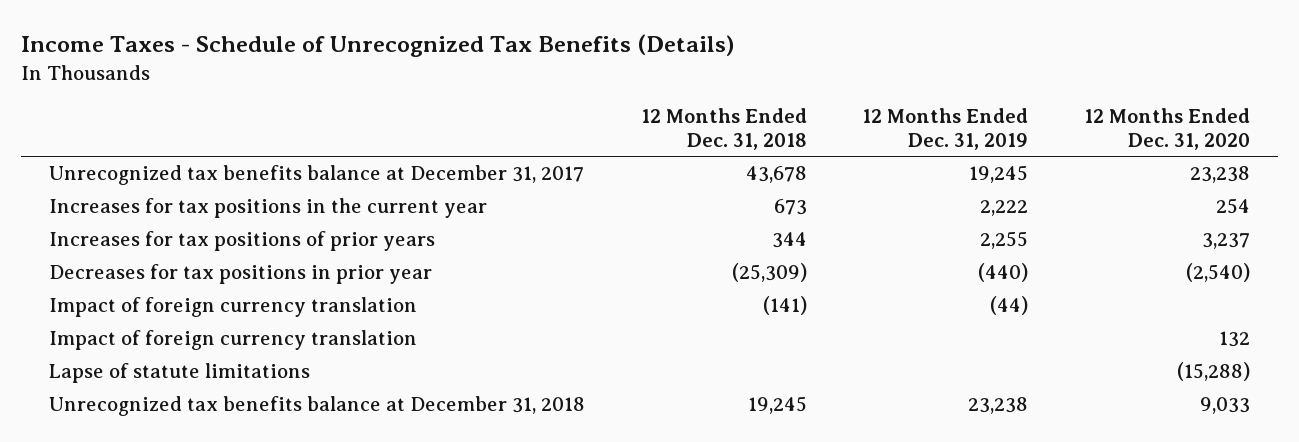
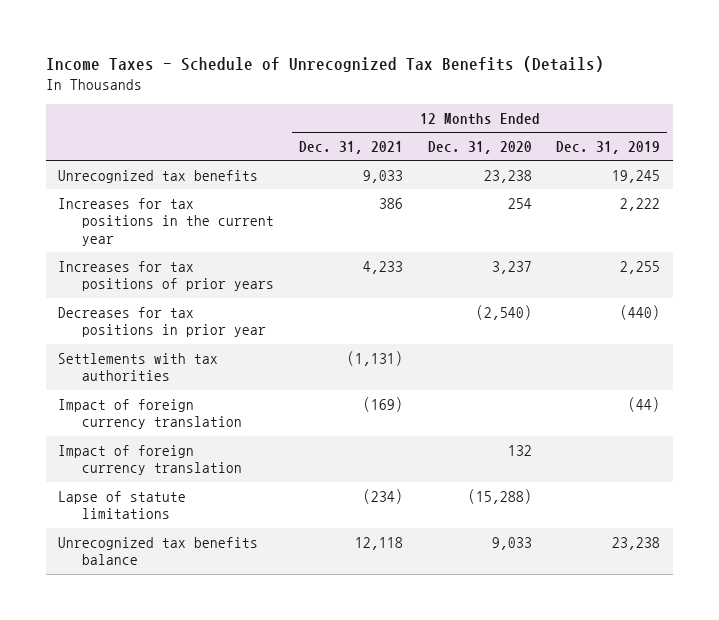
[640,108,807,151] 12 Months Ended Dec. 31, 2018 -> none
none -> [298,140,403,154] Dec. 31, 2021
[48,165,584,186] Unrecognized tax benefits balance at December 31, 2017 -> [58,169,259,183] Unrecognized tax benefits
none -> [58,352,219,382] Settlements with tax authorities
[48,396,585,417] Unrecognized tax benefits balance at December 31, 2018 -> [58,536,259,566] Unrecognized tax benefits balance

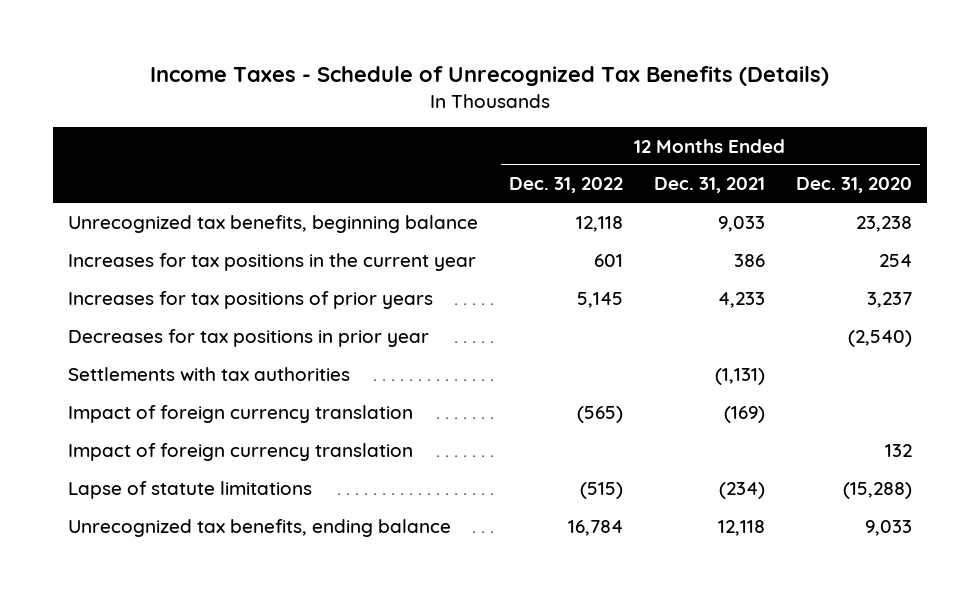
[556,140,661,154] Dec. 31, 2019 -> none
none -> [508,177,623,194] Dec. 31, 2022
[58,169,259,183] Unrecognized tax benefits -> [68,214,479,233] Unrecognized tax benefits, beginning balance
[58,536,259,566] Unrecognized tax benefits balance -> [68,518,452,537] Unrecognized tax benefits, ending balance

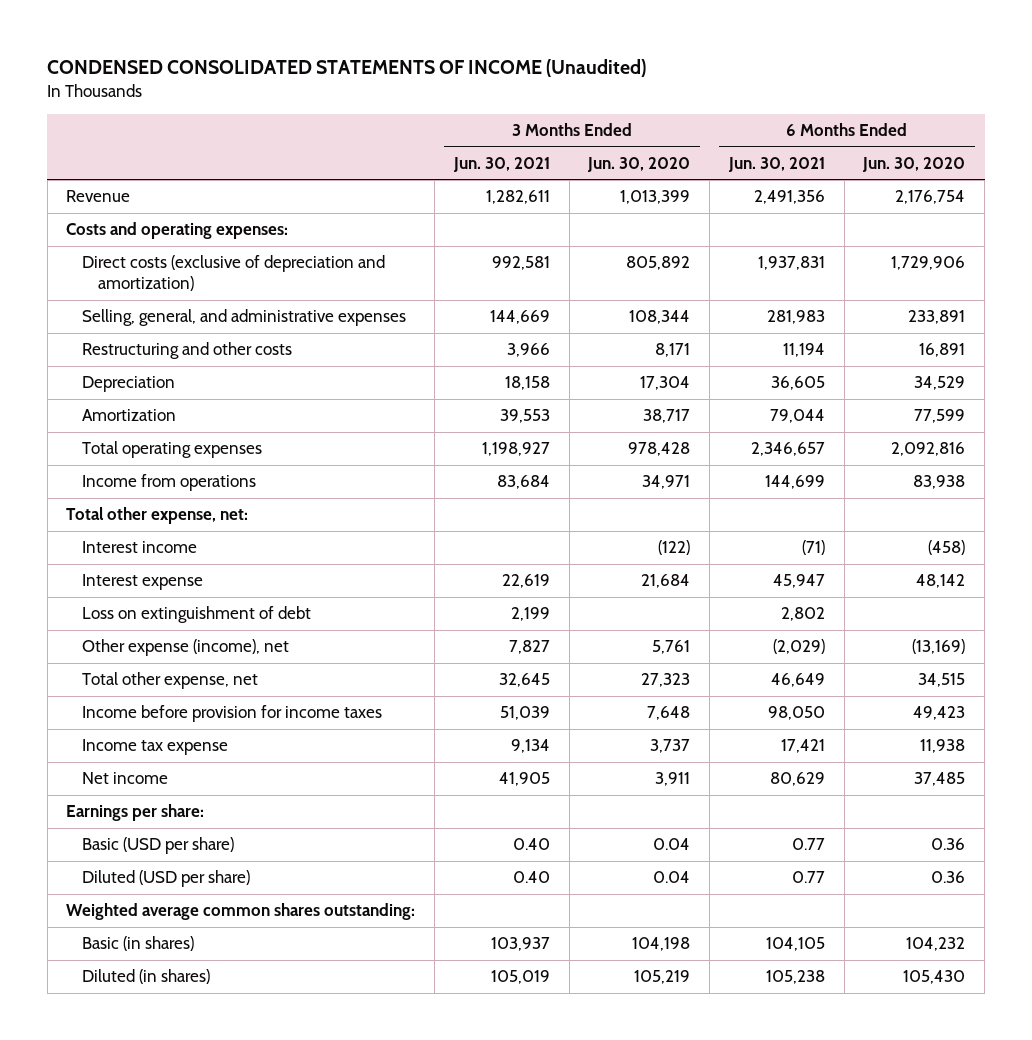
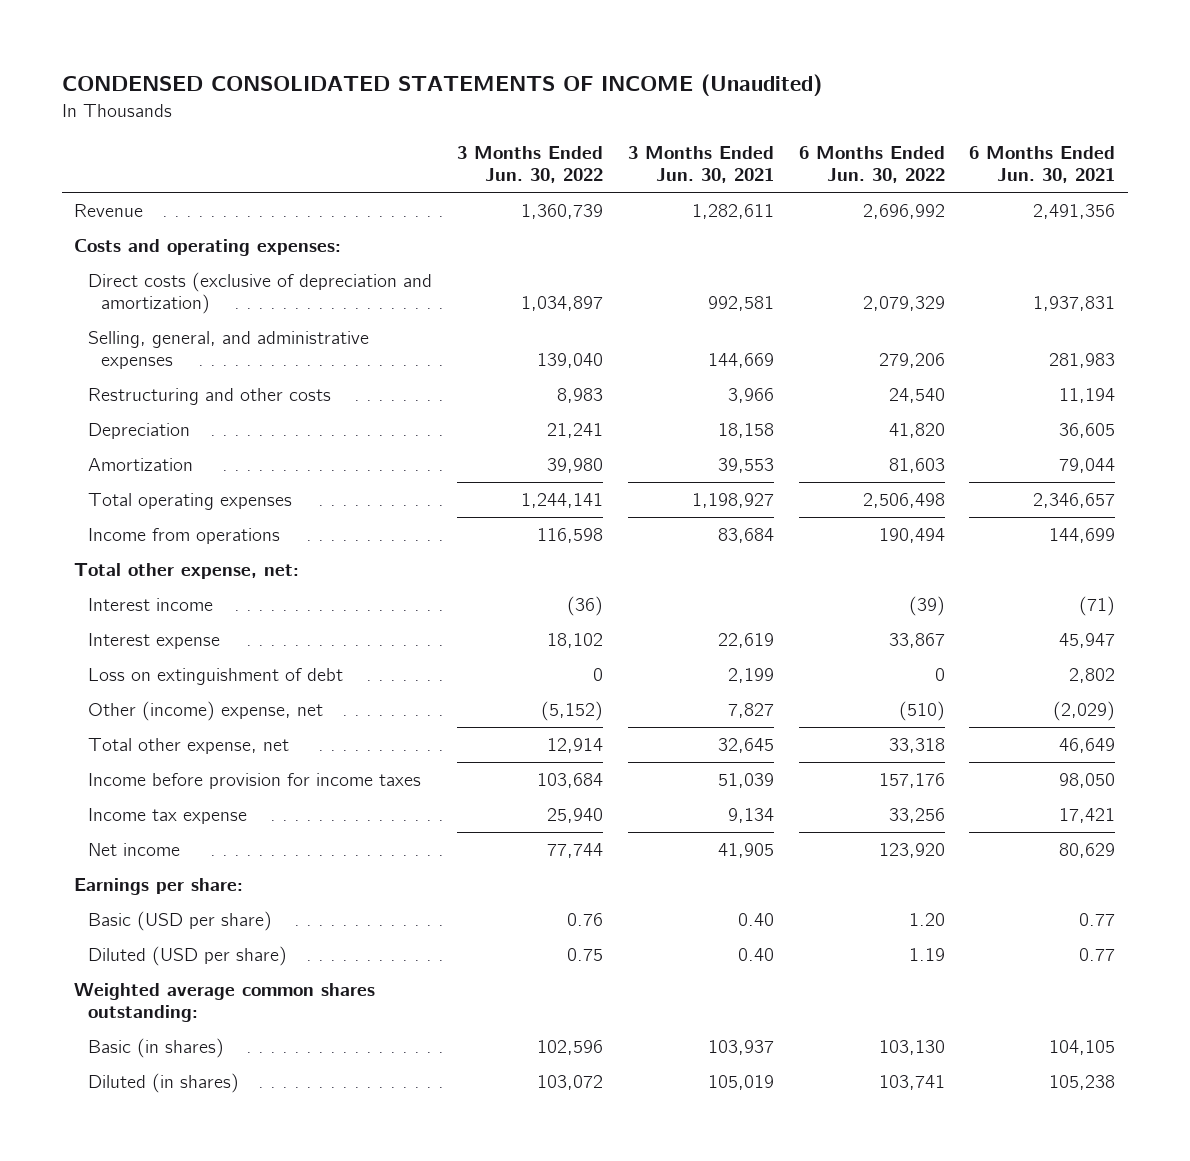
[587,157,691,173] Jun. 30, 2020 -> none
[862,157,966,173] Jun. 30, 2020 -> none
none -> [456,146,603,184] 3 Months Ended Jun. 30, 2022
none -> [798,146,945,184] 6 Months Ended Jun. 30, 2022
[82,639,290,657] Other expense (income), net -> [87,700,323,721] Other (income) expense, net

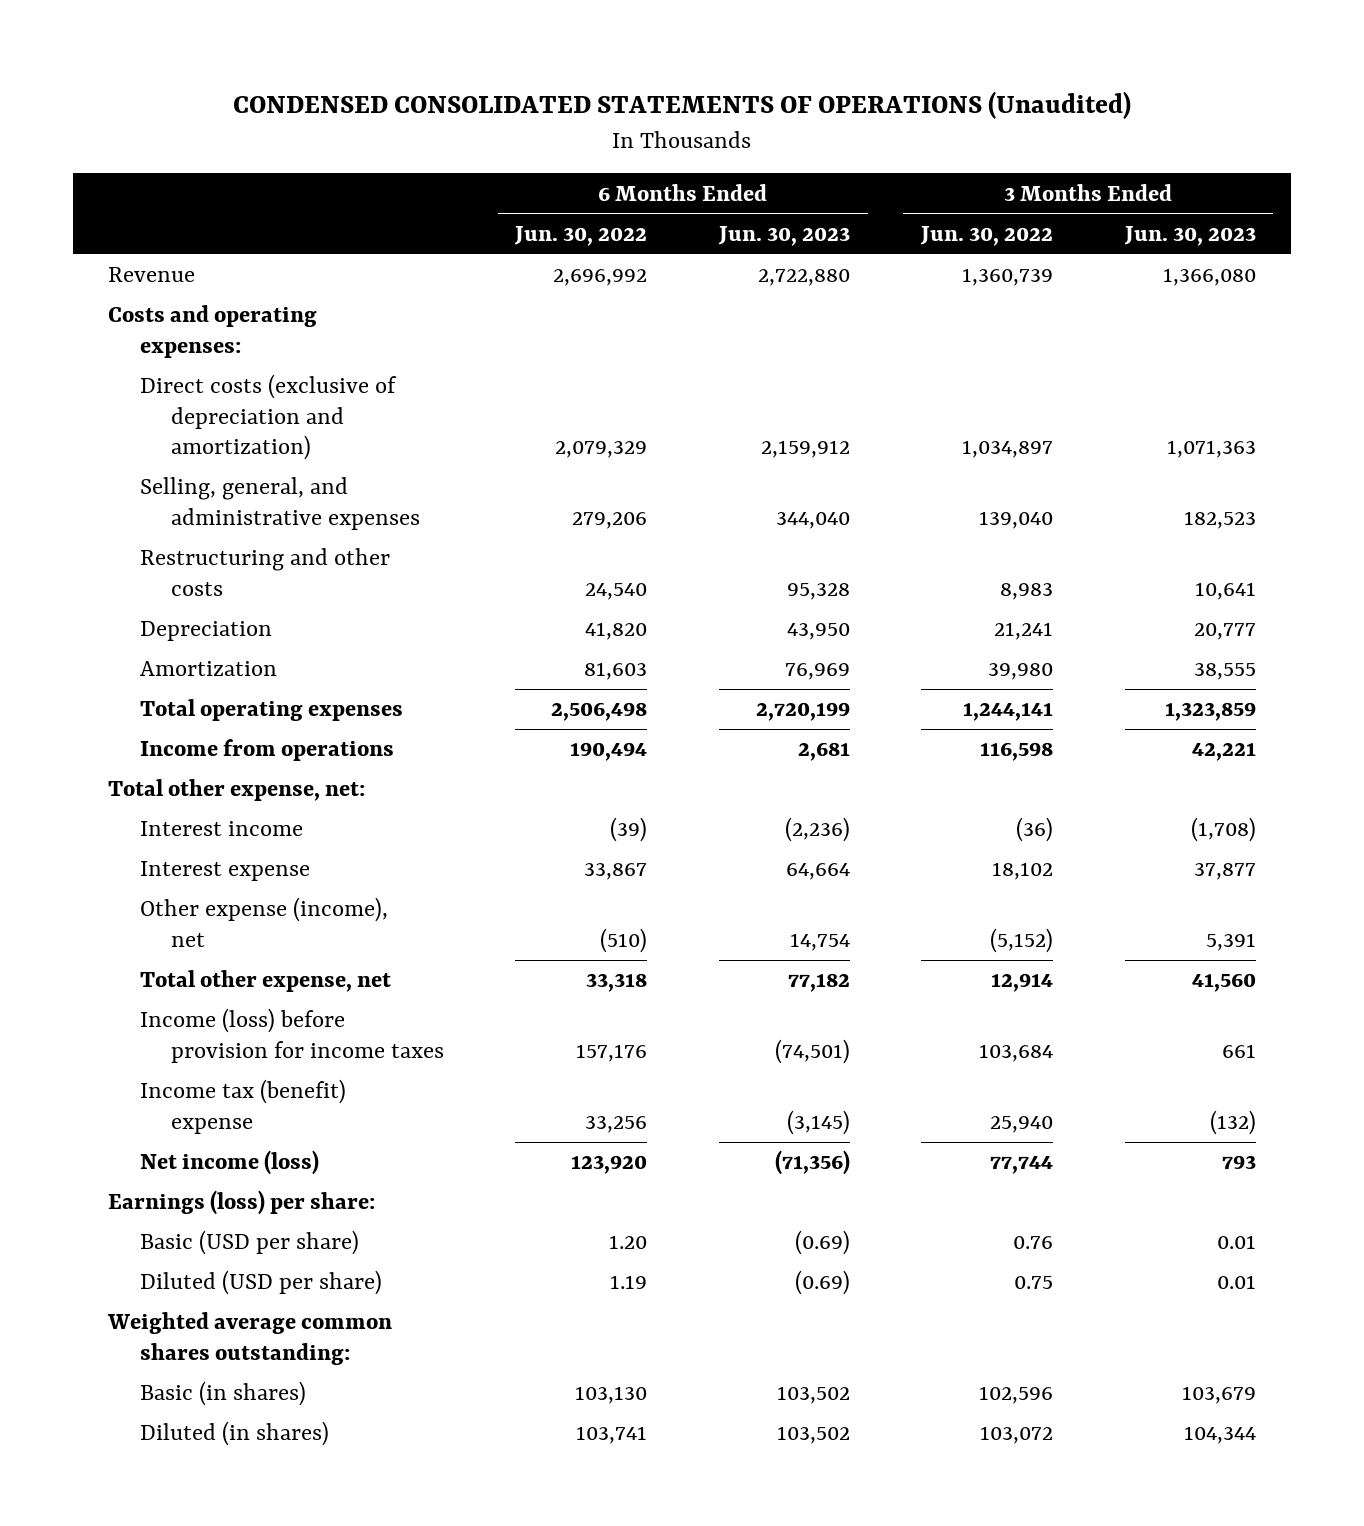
[62,74,823,97] CONDENSED CONSOLIDATED STATEMENTS OF INCOME (Unaudited) -> [233,90,1132,119] CONDENSED CONSOLIDATED STATEMENTS OF OPERATIONS (Unaudited)
[627,146,774,184] 3 Months Ended Jun. 30, 2021 -> none
[969,146,1116,184] 6 Months Ended Jun. 30, 2021 -> none
none -> [717,225,850,246] Jun. 30, 2023
none -> [1123,225,1256,246] Jun. 30, 2023
[87,667,343,685] Loss on extinguishment of debt -> none
[87,700,323,721] Other (income) expense, net -> [139,897,388,947] Other expense (income), net
[87,772,421,789] Income before provision for income taxes -> [139,1008,444,1063] Income (loss) before provision for income taxes
[87,807,247,824] Income tax expense -> [139,1079,346,1134] Income tax (benefit) expense
[87,842,180,856] Net income -> [139,1150,319,1176] Net income (loss)
[74,877,244,895] Earnings per share: -> [108,1190,376,1216] Earnings (loss) per share:

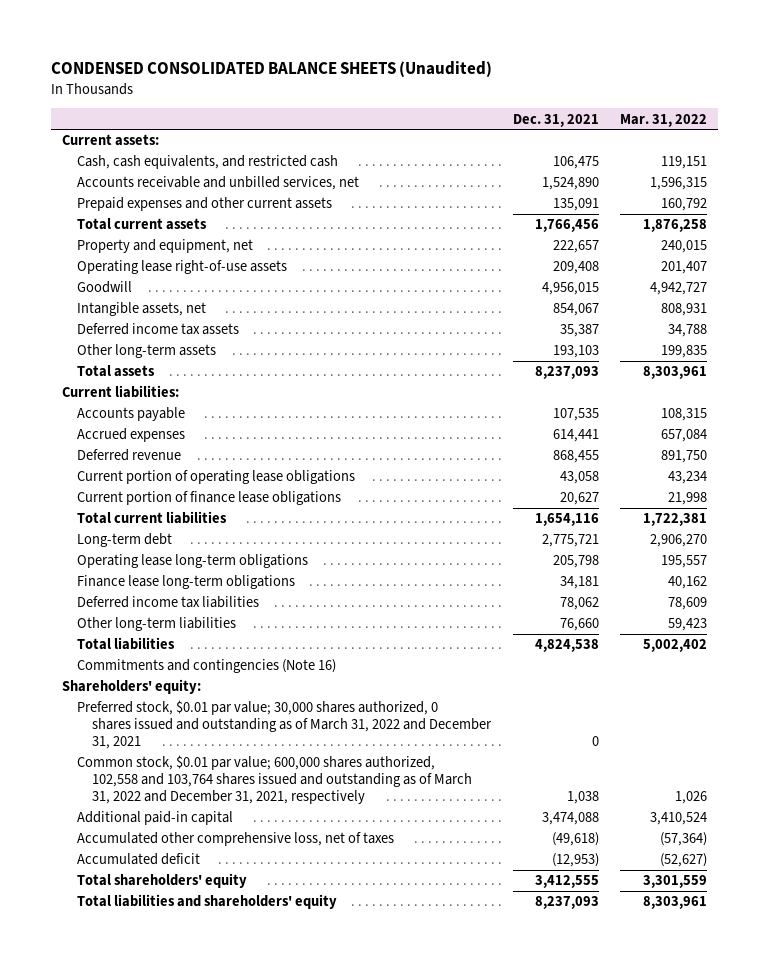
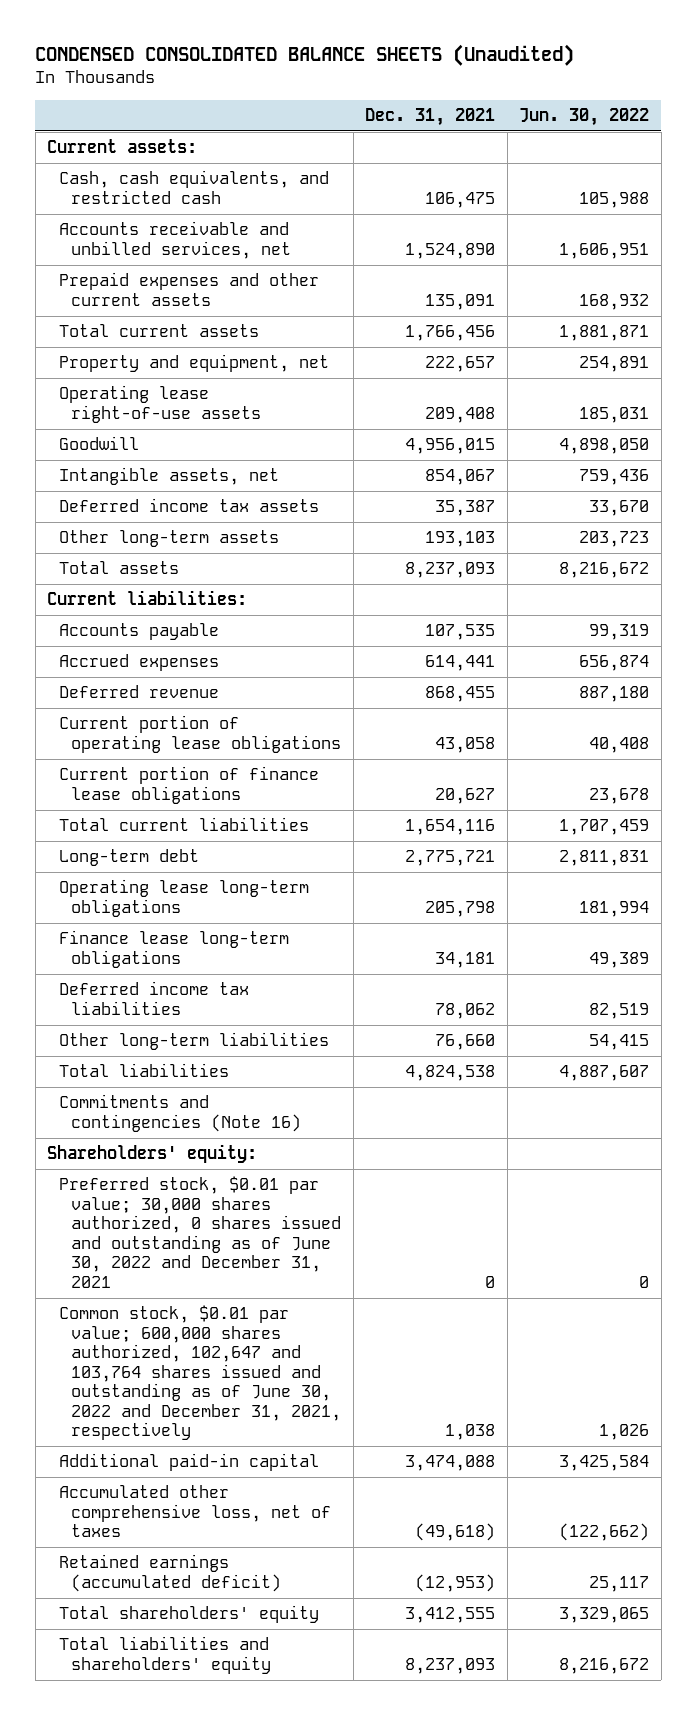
[620,113,708,127] Mar. 31, 2022 -> none
none -> [519,108,650,127] Jun. 30, 2022
[77,700,493,750] Preferred stock, $0.01 par value; 30,000 shares authorized, 0 shares issued and outstanding as of March 31, 2022 and December 31, 2021 -> [59,1176,342,1288] Preferred stock, $0.01 par value; 30,000 shares authorized, 0 shares issued and outstanding as of June 30, 2022 and December 31, 2021
[77,755,473,805] Common stock, $0.01 par value; 600,000 shares authorized, 102,558 and 103,764 shares issued and outstanding as of March 31, 2022 and December 31, 2021, respectively -> [59,1305,342,1441] Common stock, $0.01 par value; 600,000 shares authorized, 102,647 and 103,764 shares issued and outstanding as of June 30, 2022 and December 31, 2021, respectively
[77,853,201,866] Accumulated deficit -> [59,1554,282,1592] Retained earnings (accumulated deficit)

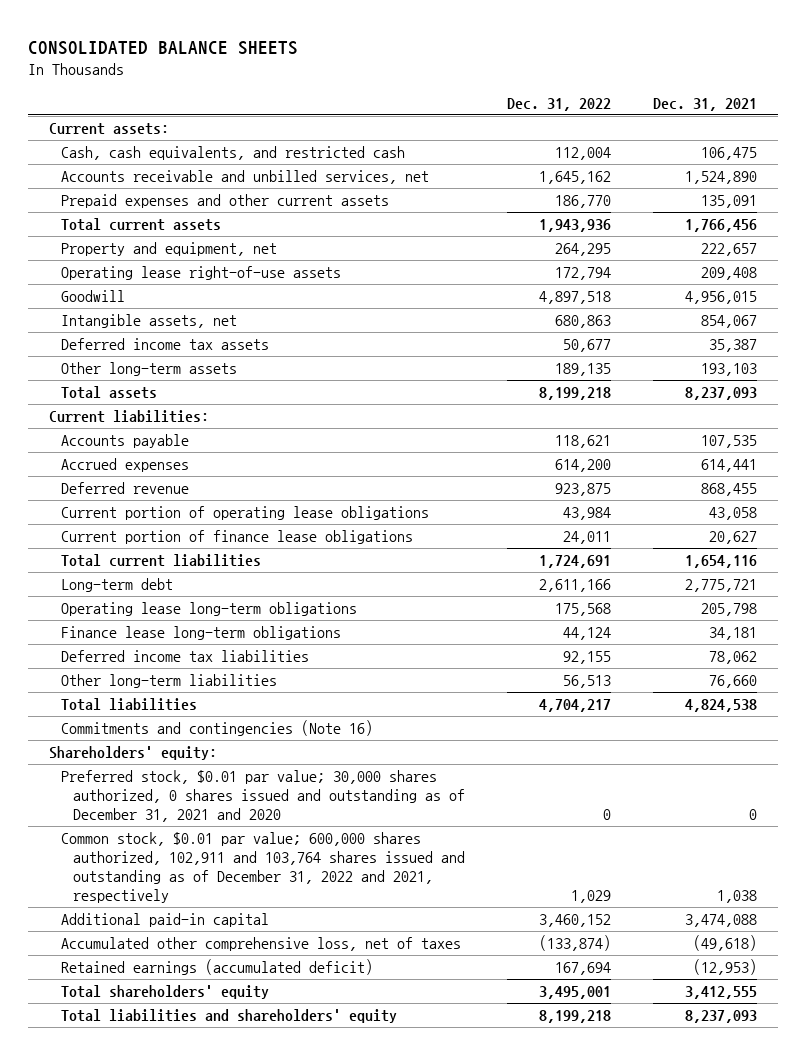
[35,43,575,66] CONDENSED CONSOLIDATED BALANCE SHEETS (Unaudited) -> [27,40,298,55] CONSOLIDATED BALANCE SHEETS
[519,108,650,127] Jun. 30, 2022 -> none
none -> [506,97,611,111] Dec. 31, 2022
[59,1176,342,1288] Preferred stock, $0.01 par value; 30,000 shares authorized, 0 shares issued and outstanding as of June 30, 2022 and December 31, 2021 -> [60,770,465,823] Preferred stock, $0.01 par value; 30,000 shares authorized, 0 shares issued and outstanding as of December 31, 2021 and 2020
[59,1305,342,1441] Common stock, $0.01 par value; 600,000 shares authorized, 102,647 and 103,764 shares issued and outstanding as of June 30, 2022 and December 31, 2021, respectively -> [60,832,465,904] Common stock, $0.01 par value; 600,000 shares authorized, 102,911 and 103,764 shares issued and outstanding as of December 31, 2022 and 2021, respectively

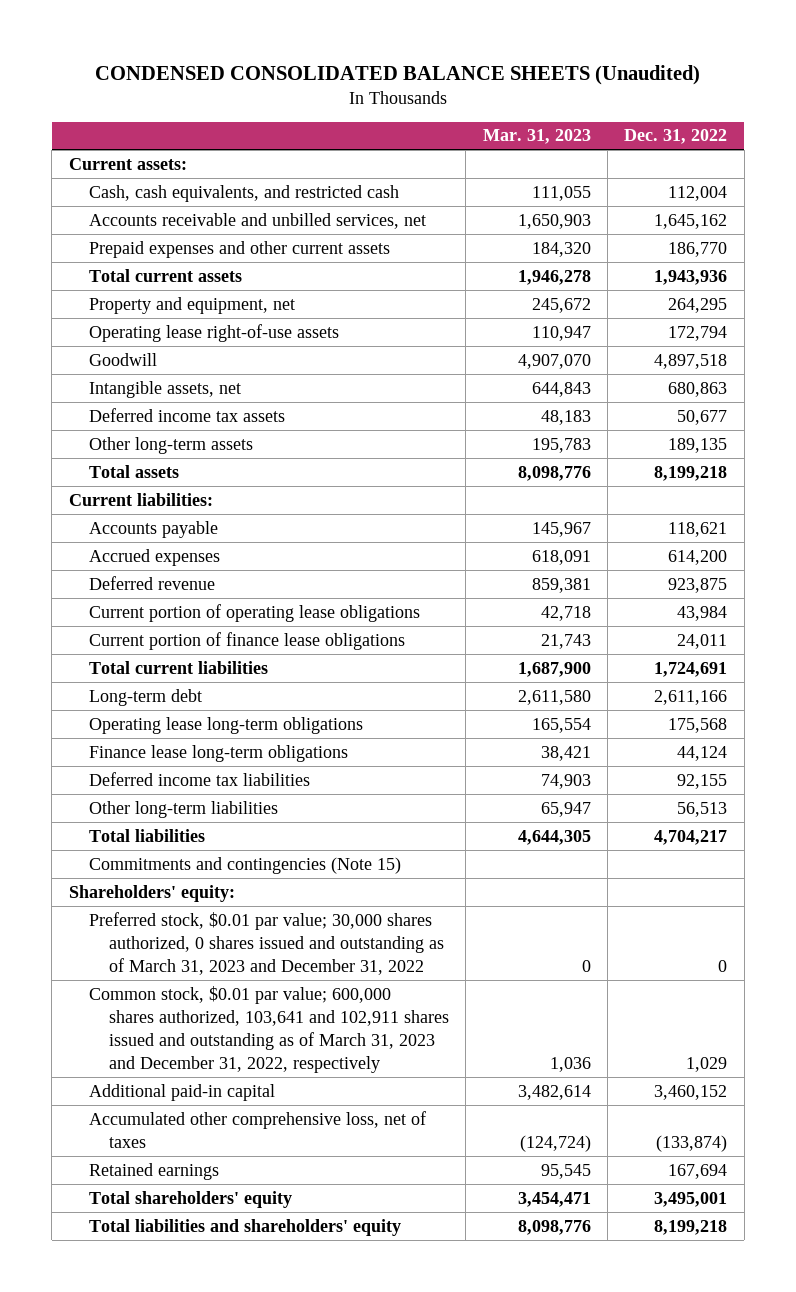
[27,40,298,55] CONSOLIDATED BALANCE SHEETS -> [95,64,701,85] CONDENSED CONSOLIDATED BALANCE SHEETS (Unaudited)
[652,97,757,111] Dec. 31, 2021 -> none
none -> [482,129,591,145] Mar. 31, 2023
[60,720,373,737] Commitments and contingencies (Note 16) -> [88,856,401,874] Commitments and contingencies (Note 15)
[60,770,465,823] Preferred stock, $0.01 par value; 30,000 shares authorized, 0 shares issued and outstanding as of December 31, 2021 and 2020 -> [88,911,444,975] Preferred stock, $0.01 par value; 30,000 shares authorized, 0 shares issued and outstanding as of March 31, 2023 and December 31, 2022
[60,832,465,904] Common stock, $0.01 par value; 600,000 shares authorized, 102,911 and 103,764 shares issued and outstanding as of December 31, 2022 and 2021, respectively -> [88,985,449,1074] Common stock, $0.01 par value; 600,000 shares authorized, 103,641 and 102,911 shares issued and outstanding as of March 31, 2023 and December 31, 2022, respectively
[60,959,373,976] Retained earnings (accumulated deficit) -> [88,1162,219,1180] Retained earnings

